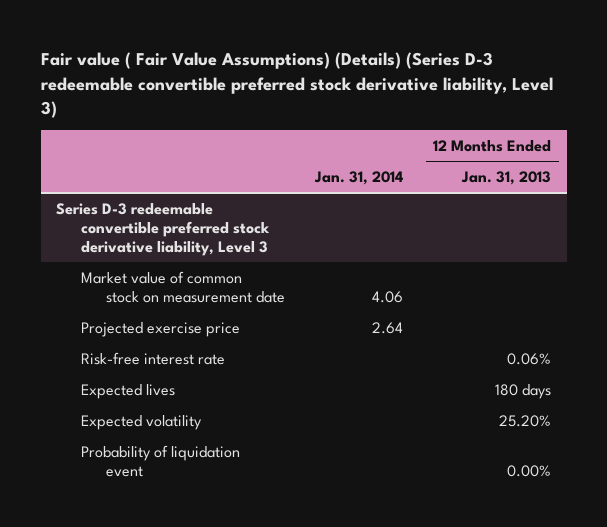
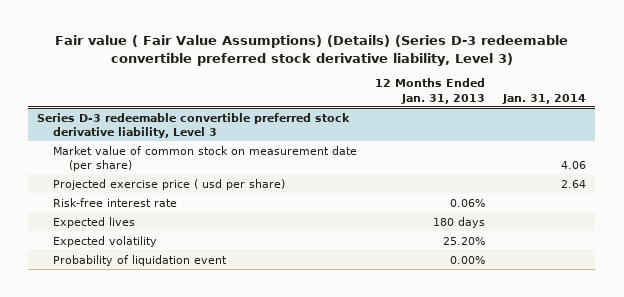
[80,270,285,303] Market value of common stock on measurement date -> [52,145,357,171] Market value of common stock on measurement date (per share)
[80,321,240,337] Projected exercise price -> [52,178,285,190] Projected exercise price ( usd per share)

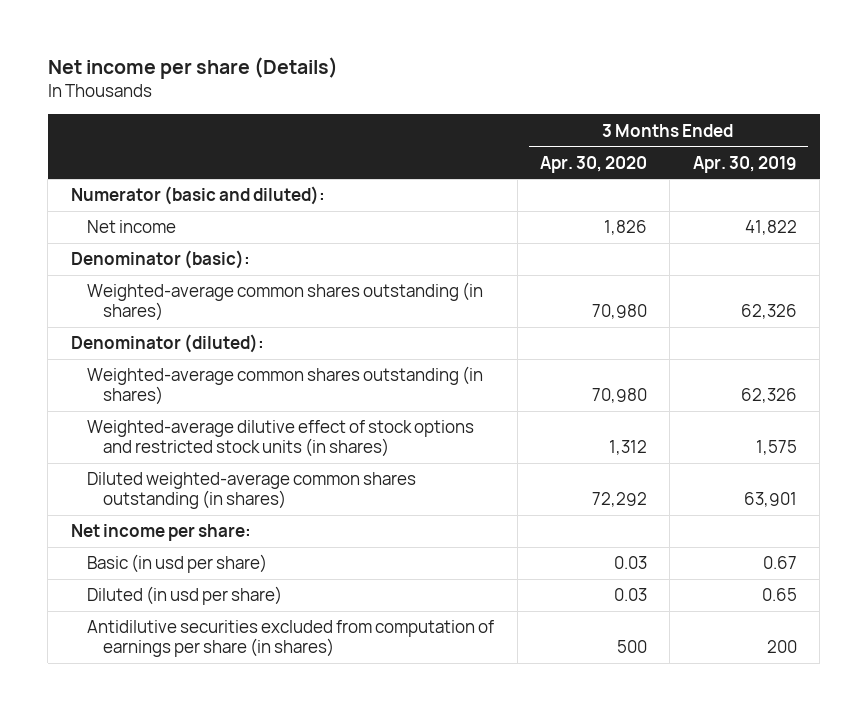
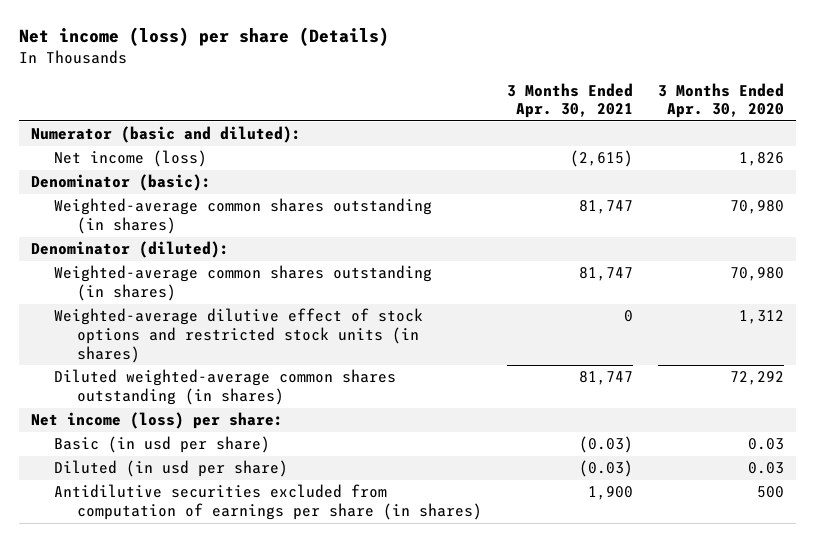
[47,57,338,80] Net income per share (Details) -> [18,27,389,47] Net income (loss) per share (Details)
[692,155,797,173] Apr. 30, 2019 -> none
none -> [506,82,633,119] 3 Months Ended Apr. 30, 2021
[87,220,177,234] Net income -> [53,150,207,168] Net income (loss)
[70,524,251,542] Net income per share: -> [30,412,283,430] Net income (loss) per share:

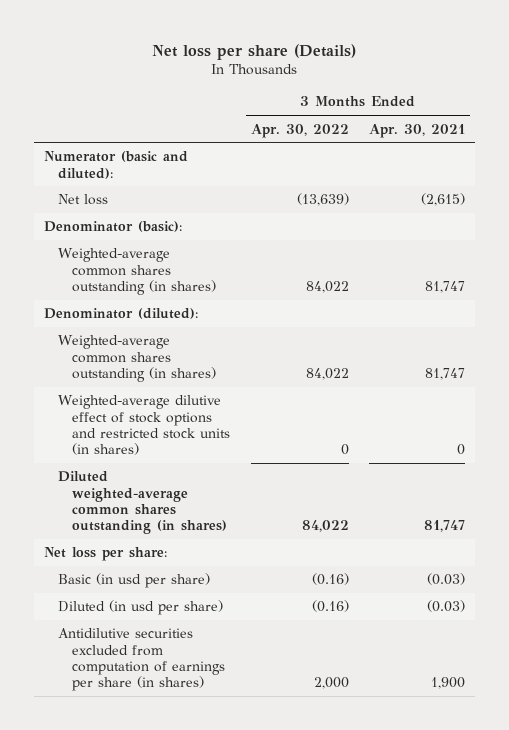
[18,27,389,47] Net income (loss) per share (Details) -> [152,43,357,60] Net loss per share (Details)
[657,82,784,119] 3 Months Ended Apr. 30, 2020 -> none
none -> [250,123,349,138] Apr. 30, 2022
[53,150,207,168] Net income (loss) -> [58,194,109,206] Net loss
[30,412,283,430] Net income (loss) per share: -> [44,547,168,562] Net loss per share:

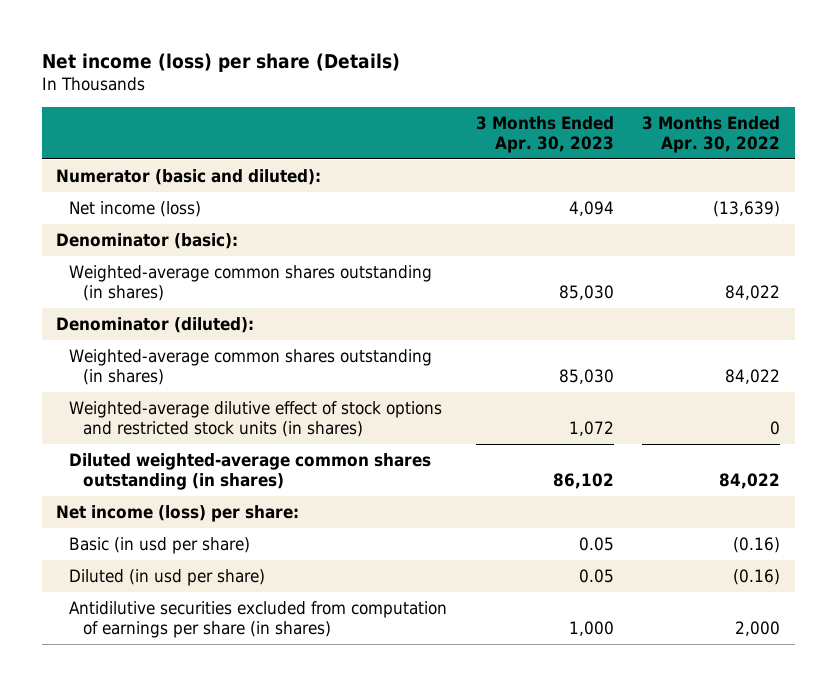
[152,43,357,60] Net loss per share (Details) -> [41,52,400,72] Net income (loss) per share (Details)
[368,123,465,138] Apr. 30, 2021 -> none
none -> [475,116,614,154] 3 Months Ended Apr. 30, 2023
[58,194,109,206] Net loss -> [69,201,202,218] Net income (loss)
[44,547,168,562] Net loss per share: -> [56,505,300,523] Net income (loss) per share:

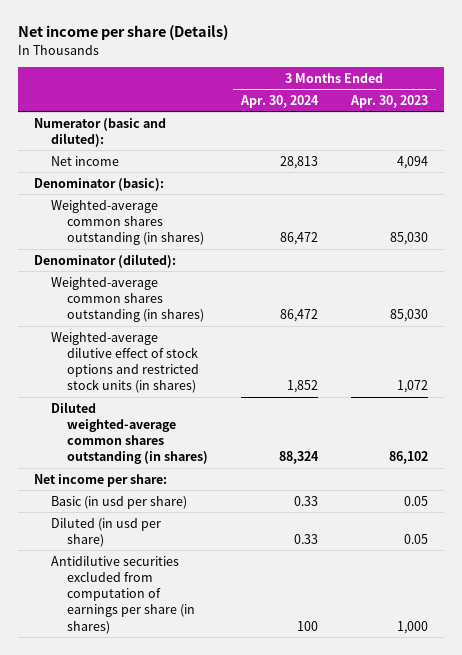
[41,52,400,72] Net income (loss) per share (Details) -> [17,25,228,41] Net income per share (Details)
[642,116,781,154] 3 Months Ended Apr. 30, 2022 -> none
none -> [240,95,320,109] Apr. 30, 2024
[69,201,202,218] Net income (loss) -> [50,155,119,166] Net income
[56,505,300,523] Net income (loss) per share: -> [33,473,167,487] Net income per share:

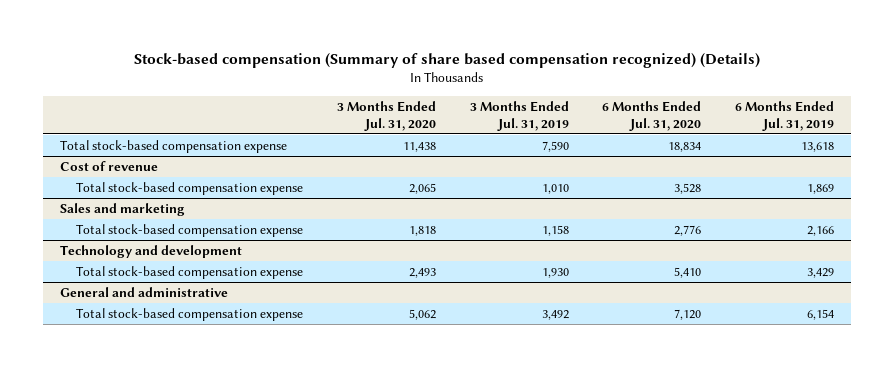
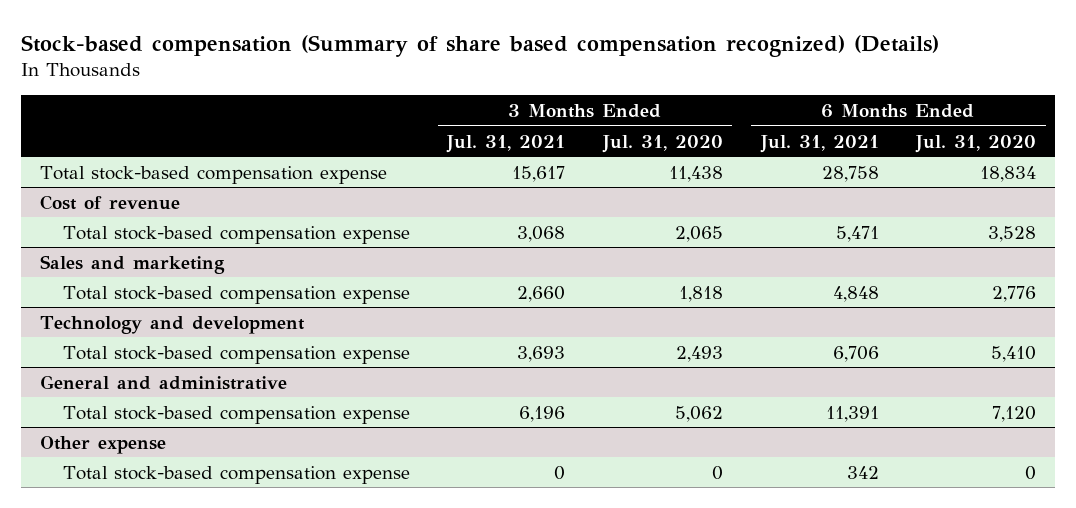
[469,100,569,131] 3 Months Ended Jul. 31, 2019 -> none
[735,100,835,131] 6 Months Ended Jul. 31, 2019 -> none
none -> [446,134,566,153] Jul. 31, 2021
none -> [759,134,879,153] Jul. 31, 2021
none -> [39,435,166,454] Other expense
none -> [62,465,410,484] Total stock-based compensation expense

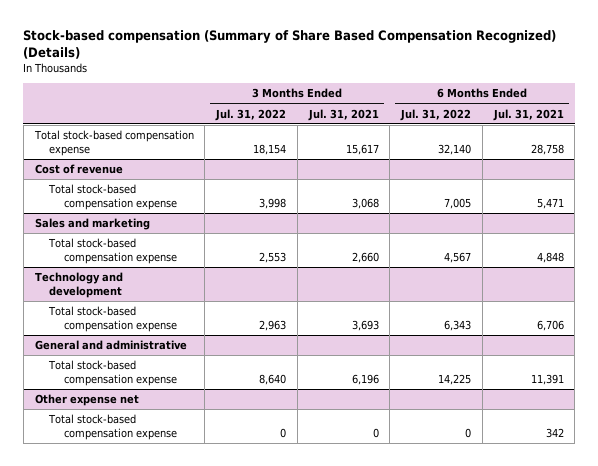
[20,34,939,57] Stock-based compensation (Summary of share based compensation recognized) (Details) -> [23,30,557,60] Stock-based compensation (Summary of Share Based Compensation Recognized) (Details)
[601,134,723,153] Jul. 31, 2020 -> none
[915,134,1037,153] Jul. 31, 2020 -> none
none -> [215,108,287,121] Jul. 31, 2022
none -> [400,108,472,121] Jul. 31, 2022
[39,435,166,454] Other expense -> [34,394,139,407] Other expense net

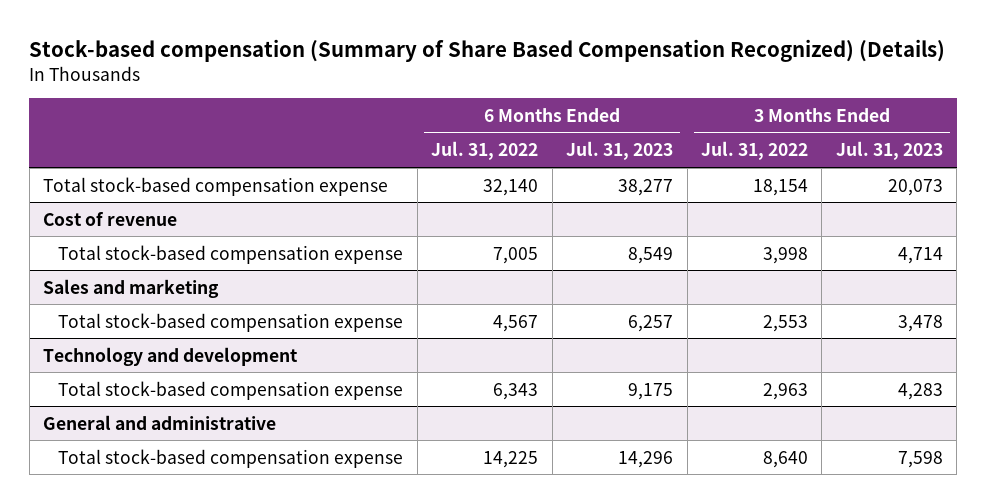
[307,108,379,121] Jul. 31, 2021 -> none
[492,108,564,121] Jul. 31, 2021 -> none
none -> [566,141,674,161] Jul. 31, 2023
none -> [835,141,943,161] Jul. 31, 2023
[34,394,139,407] Other expense net -> none
[48,414,177,440] Total stock-based compensation expense -> none

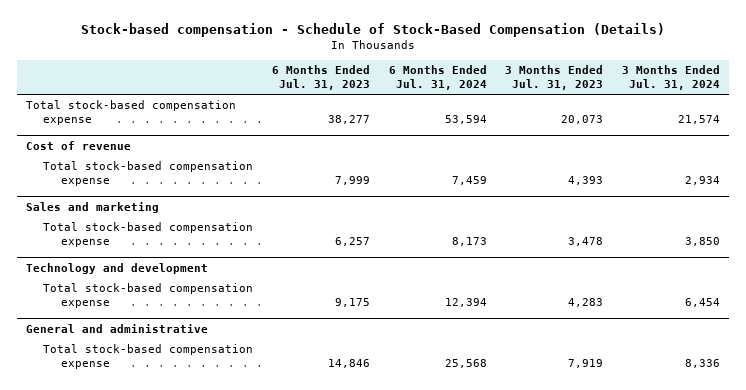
[29,38,946,62] Stock-based compensation (Summary of Share Based Compensation Recognized) (Details) -> [80,22,665,37] Stock-based compensation - Schedule of Stock-Based Compensation (Details)
[431,141,539,161] Jul. 31, 2022 -> none
[701,141,809,161] Jul. 31, 2022 -> none
none -> [388,65,487,91] 6 Months Ended Jul. 31, 2024
none -> [621,65,720,91] 3 Months Ended Jul. 31, 2024
[628,246,674,264] 8,549 -> [334,175,370,185] 7,999
[897,246,943,264] 4,714 -> [568,175,604,185] 4,393
[618,450,674,468] 14,296 -> [327,358,370,368] 14,846
[897,450,943,468] 7,598 -> [568,358,604,368] 7,919

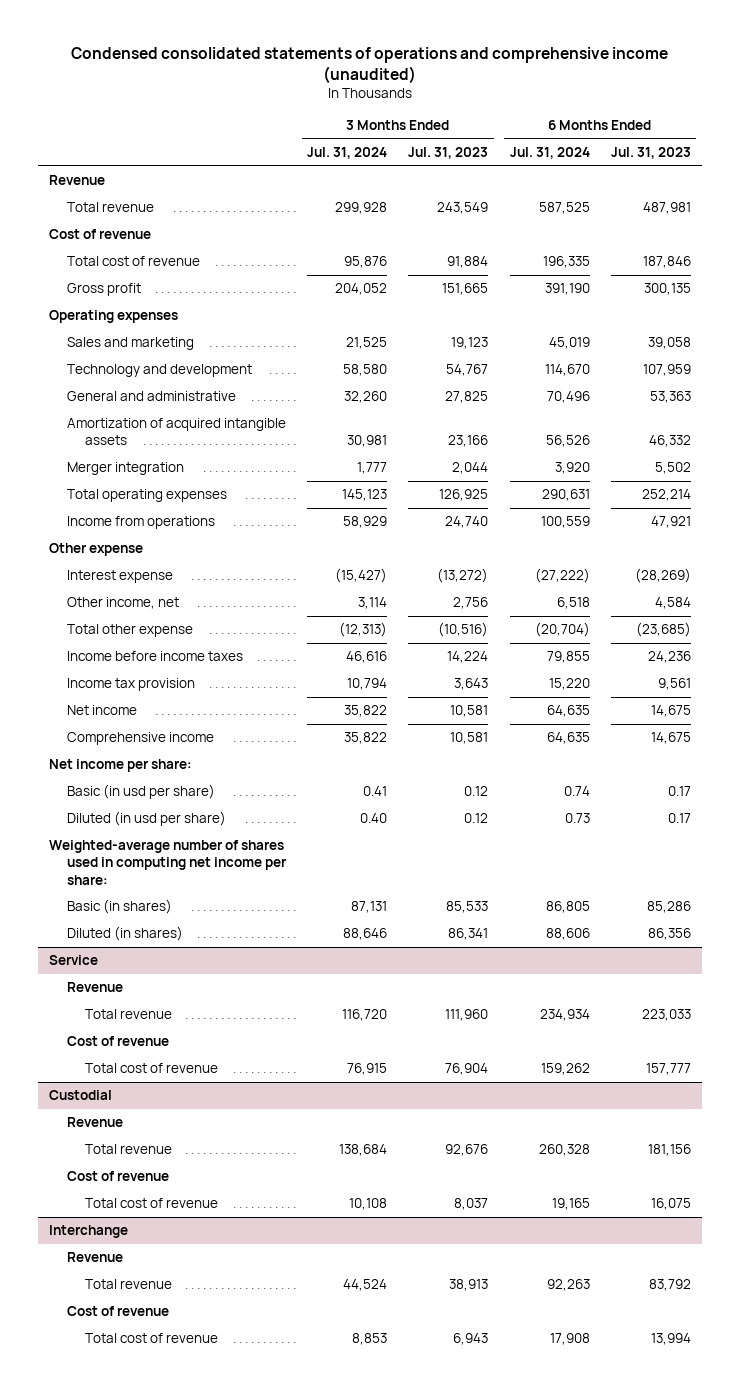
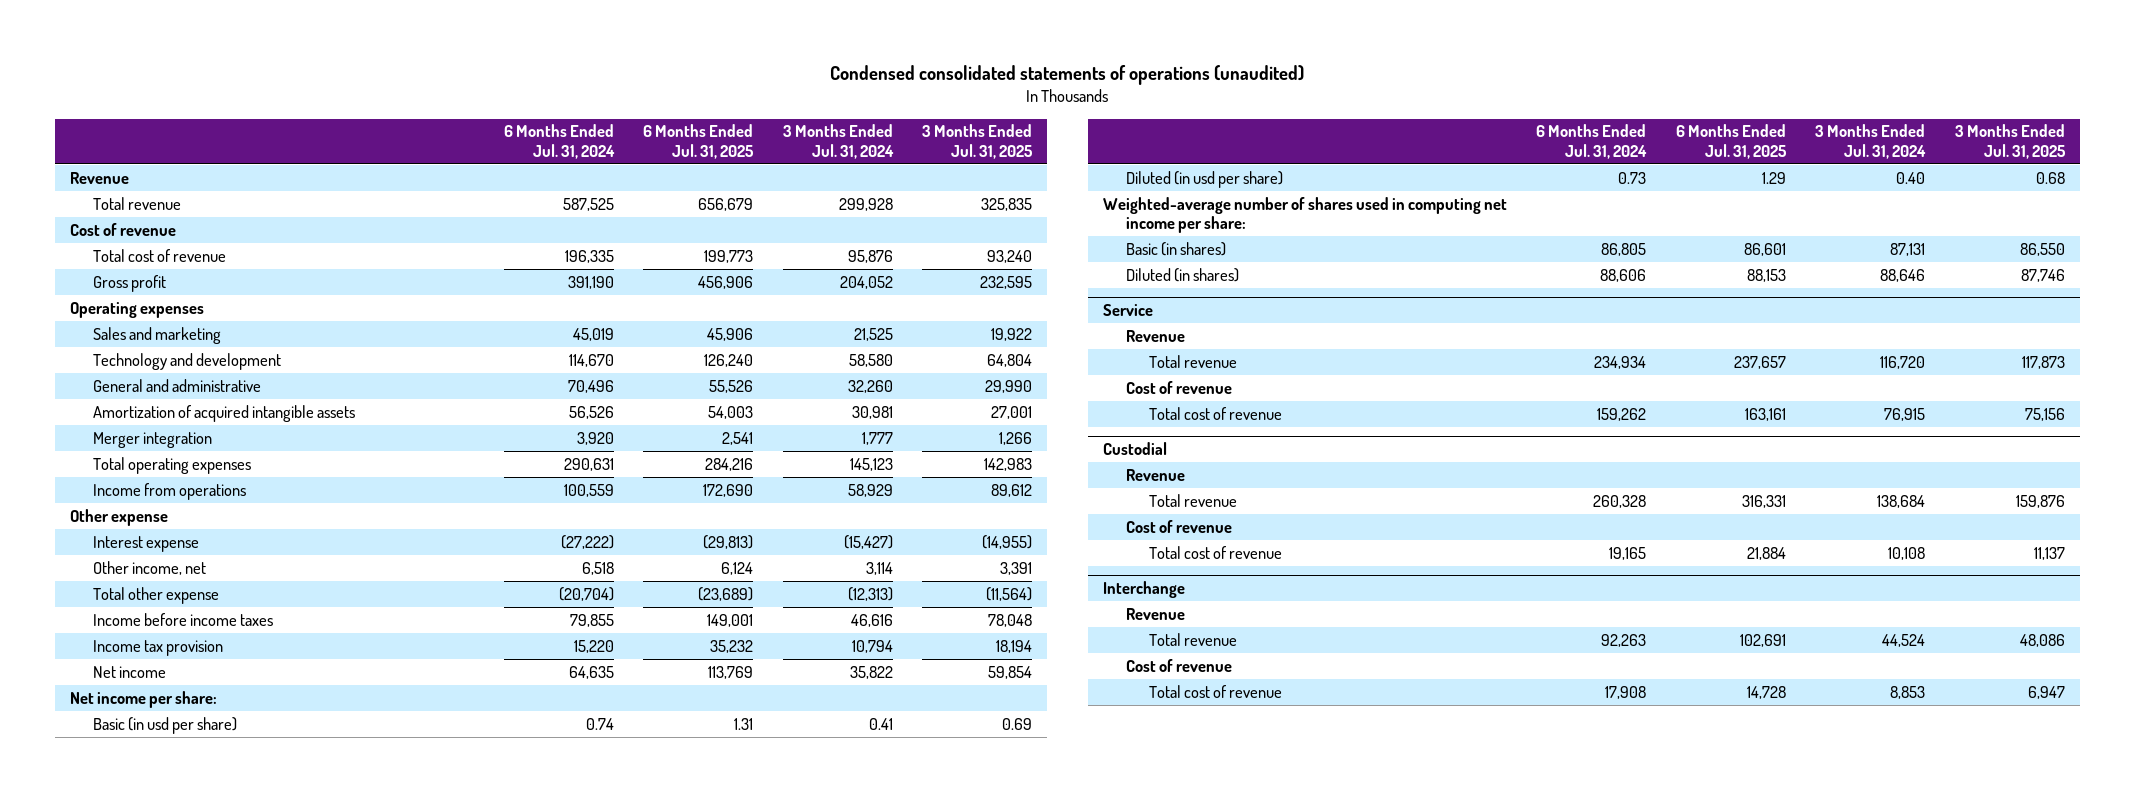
[70,47,668,84] Condensed consolidated statements of operations and comprehensive income (unaudited) -> [830,65,1305,86] Condensed consolidated statements of operations (unaudited)
[408,147,489,160] Jul. 31, 2023 -> none
[610,147,691,160] Jul. 31, 2023 -> none
none -> [643,124,755,159] 6 Months Ended Jul. 31, 2025
none -> [922,124,1034,159] 3 Months Ended Jul. 31, 2025
[66,732,214,746] Comprehensive income -> none

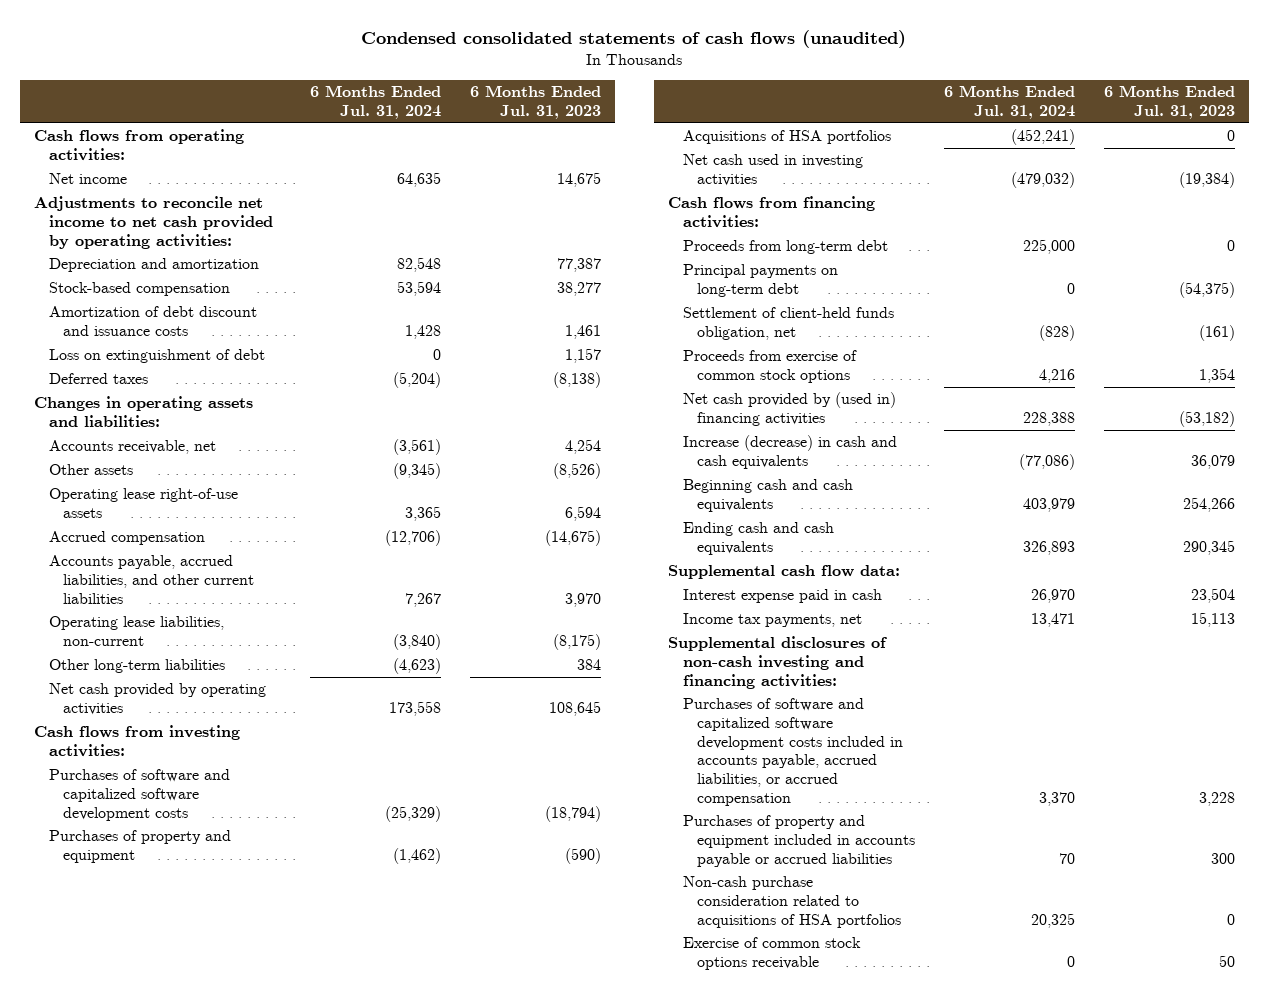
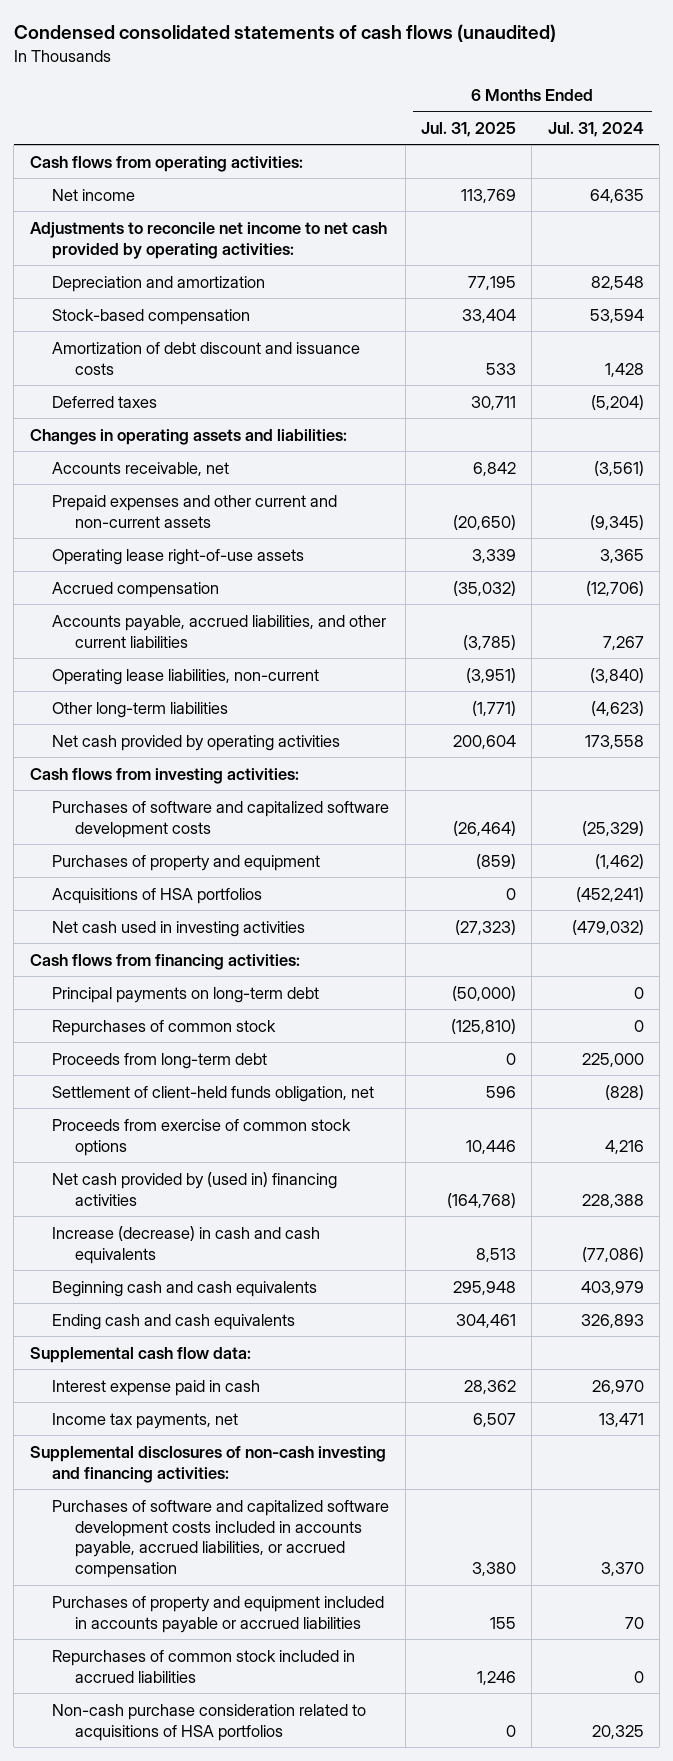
[469,85,601,120] 6 Months Ended Jul. 31, 2023 -> none
none -> [420,121,516,137] Jul. 31, 2025
[48,349,265,364] Loss on extinguishment of debt -> none
[48,464,133,476] Other assets -> [52,494,338,528] Prepaid expenses and other current and non-current assets
none -> [52,1019,277,1036] Repurchases of common stock
[682,240,888,255] Proceeds from long-term debt -> [52,1052,268,1069] Proceeds from long-term debt
none -> [52,1649,356,1683] Repurchases of common stock included in accrued liabilities
[682,937,861,971] Exercise of common stock options receivable -> none

